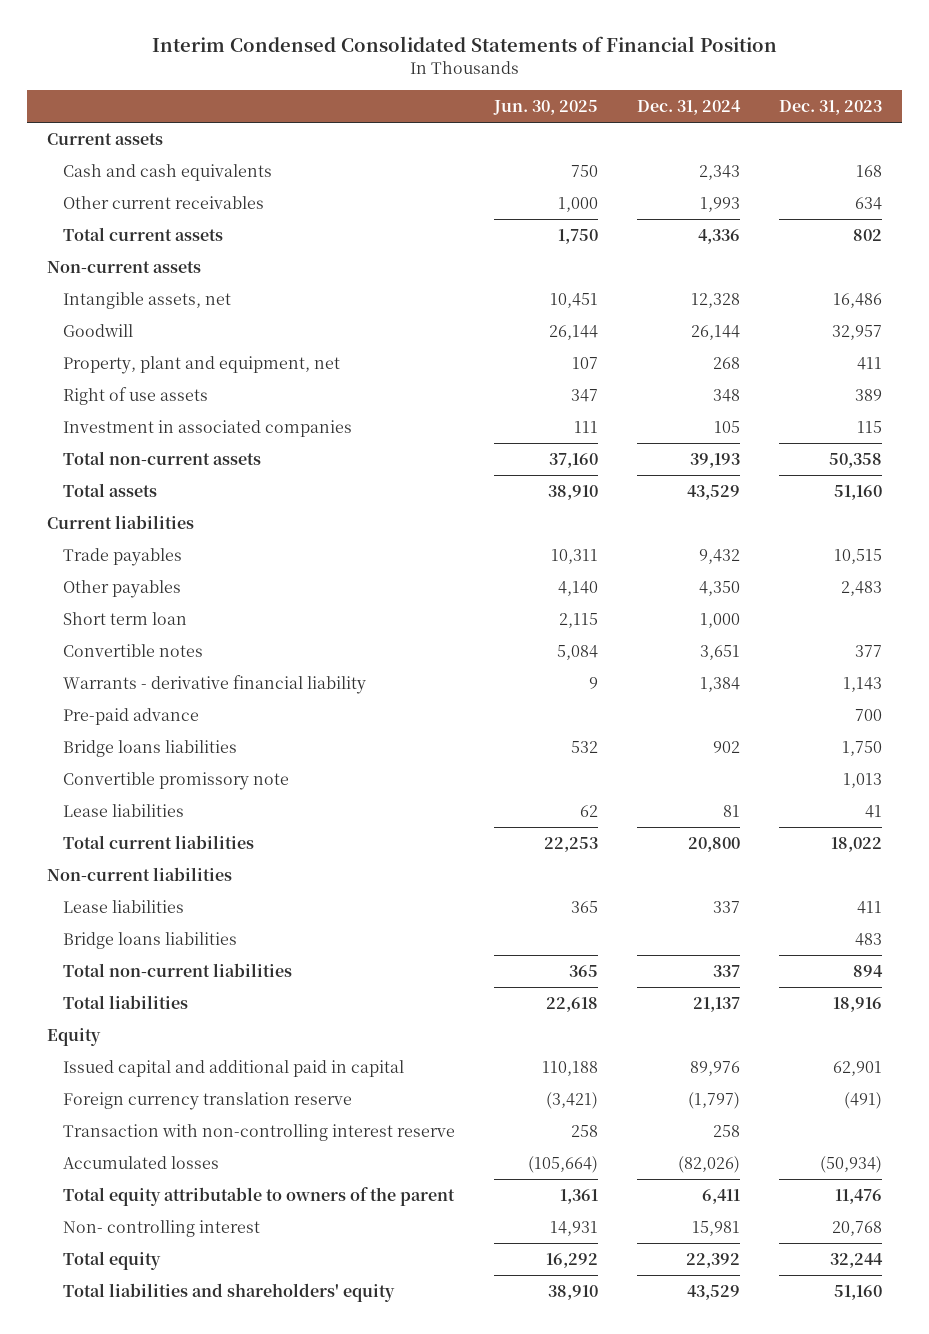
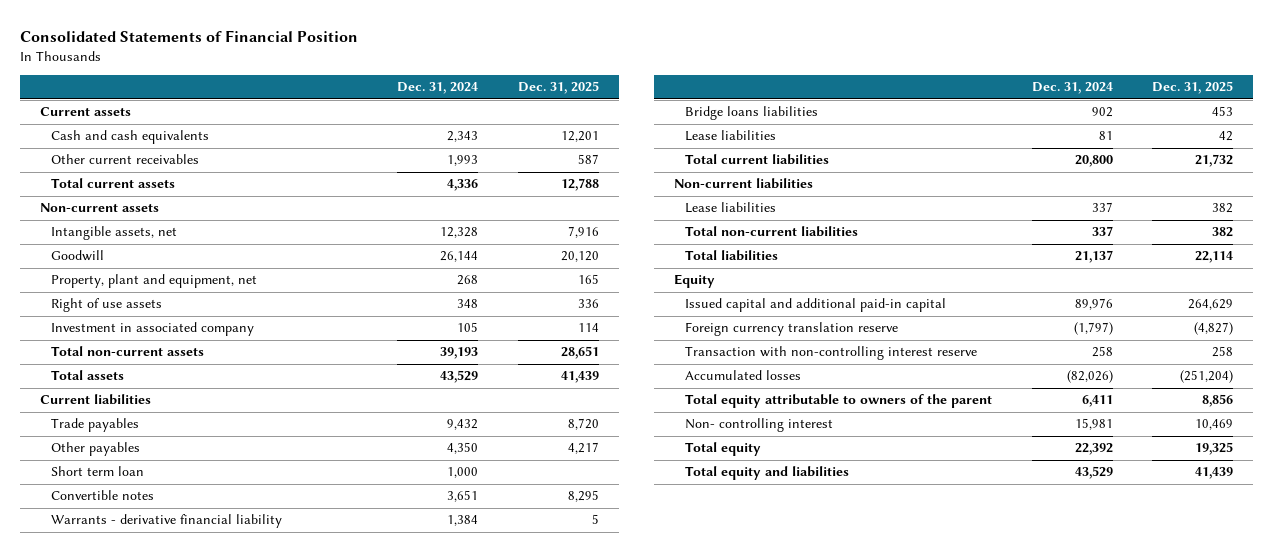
[151,36,777,53] Interim Condensed Consolidated Statements of Financial Position -> [19,29,358,42] Consolidated Statements of Financial Position
[493,100,599,116] Jun. 30, 2025 -> none
[779,100,883,116] Dec. 31, 2023 -> none
none -> [518,81,600,95] Dec. 31, 2025
[62,419,352,437] Investment in associated companies -> [50,322,254,337] Investment in associated company
[62,707,199,725] Pre-paid advance -> none
[62,771,289,790] Convertible promissory note -> none
[62,931,237,949] Bridge loans liabilities -> none
[62,1059,404,1077] Issued capital and additional paid in capital -> [684,298,946,313] Issued capital and additional paid-in capital
[62,1282,395,1302] Total liabilities and shareholders' equity -> [684,466,849,481] Total equity and liabilities

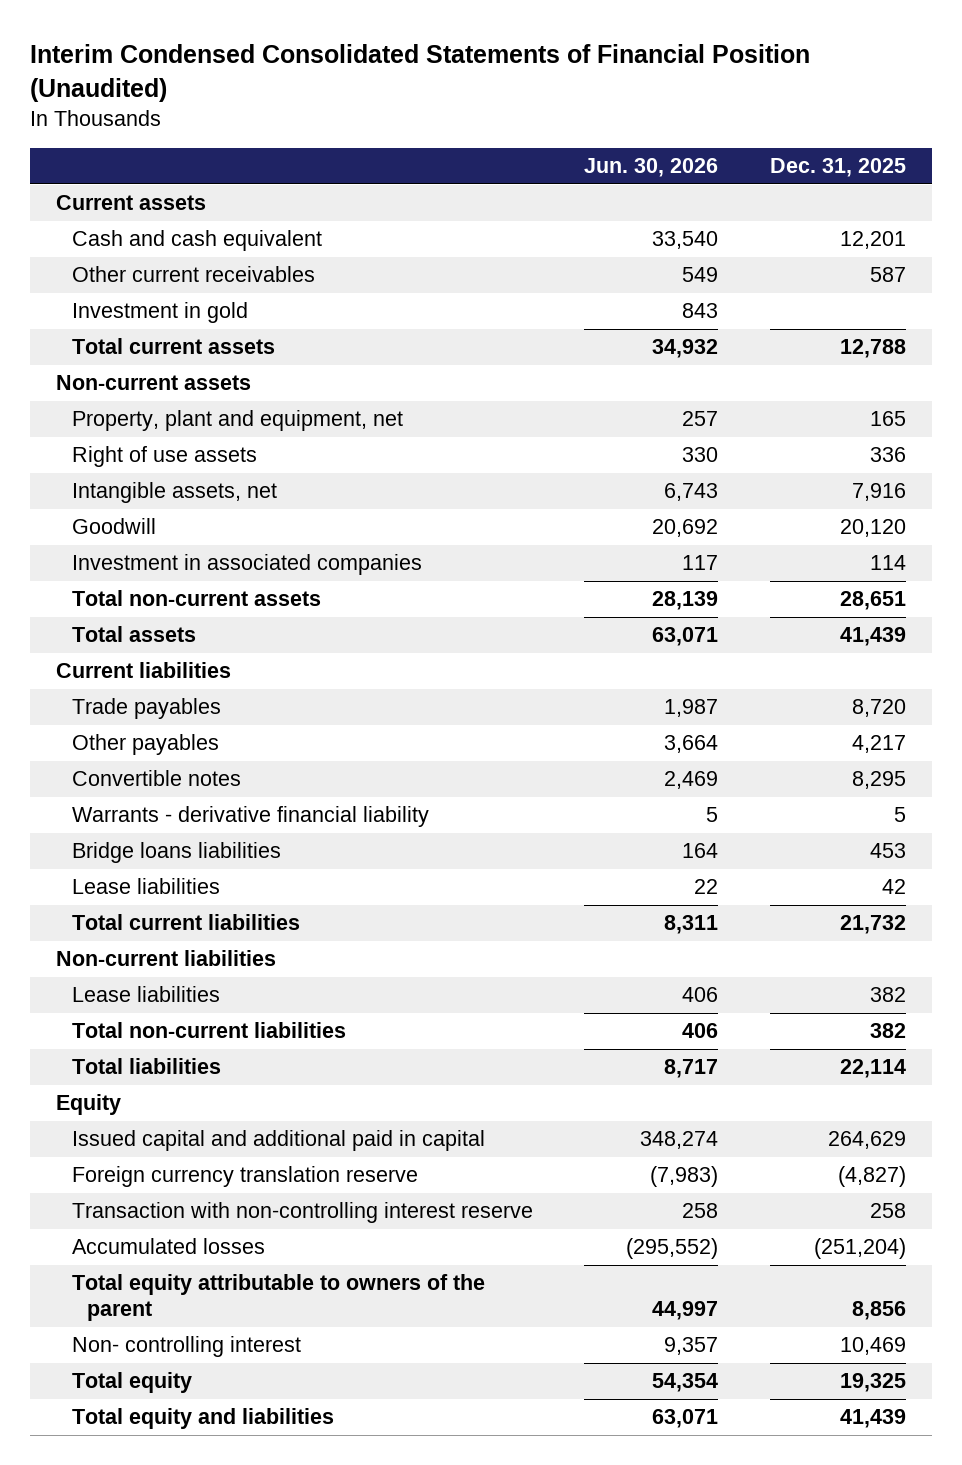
[19,29,358,42] Consolidated Statements of Financial Position -> [29,44,810,102] Interim Condensed Consolidated Statements of Financial Position (Unaudited)
[397,82,479,95] Dec. 31, 2024 -> none
none -> [584,158,719,178] Jun. 30, 2026
[50,130,209,145] Cash and cash equivalents -> [71,230,322,252] Cash and cash equivalent
none -> [71,302,248,324] Investment in gold
[50,226,177,241] Intangible assets, net -> [71,482,277,504] Intangible assets, net
[50,250,104,262] Goodwill -> [71,518,156,535] Goodwill
[50,322,254,337] Investment in associated company -> [71,554,422,576] Investment in associated companies
[50,466,144,477] Short term loan -> none
[684,298,946,313] Issued capital and additional paid-in capital -> [71,1130,485,1152] Issued capital and additional paid in capital

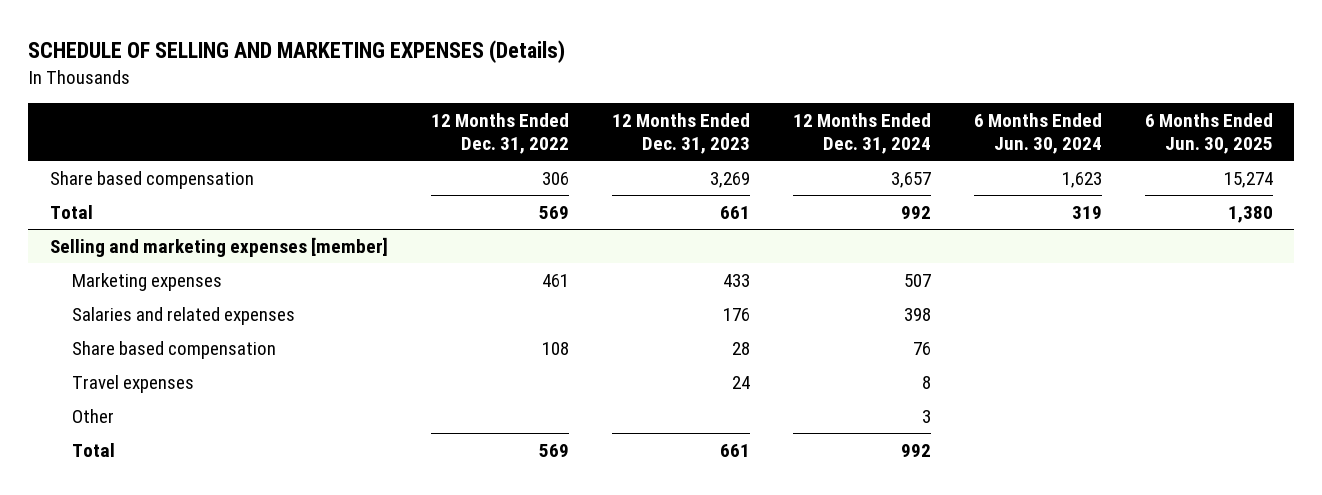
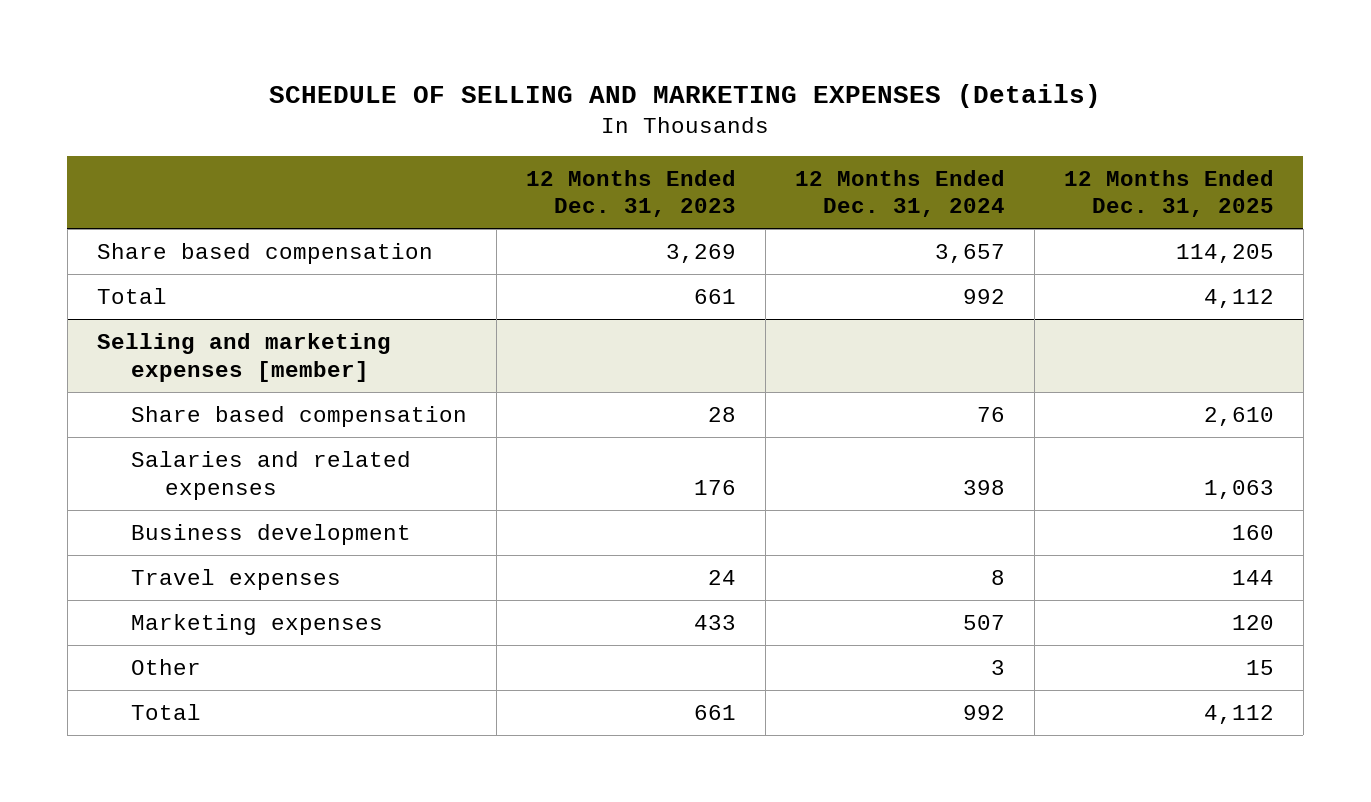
[430,112,569,155] 12 Months Ended Dec. 31, 2022 -> none
[973,112,1102,155] 6 Months Ended Jun. 30, 2024 -> none
[1144,112,1273,155] 6 Months Ended Jun. 30, 2025 -> none
none -> [1063,169,1274,218] 12 Months Ended Dec. 31, 2025
[72,306,296,325] Salaries and related expenses -> [131,450,412,500] Salaries and related expenses
none -> [131,523,412,545] Business development
[72,272,223,291] Marketing expenses -> [131,613,384,635] Marketing expenses

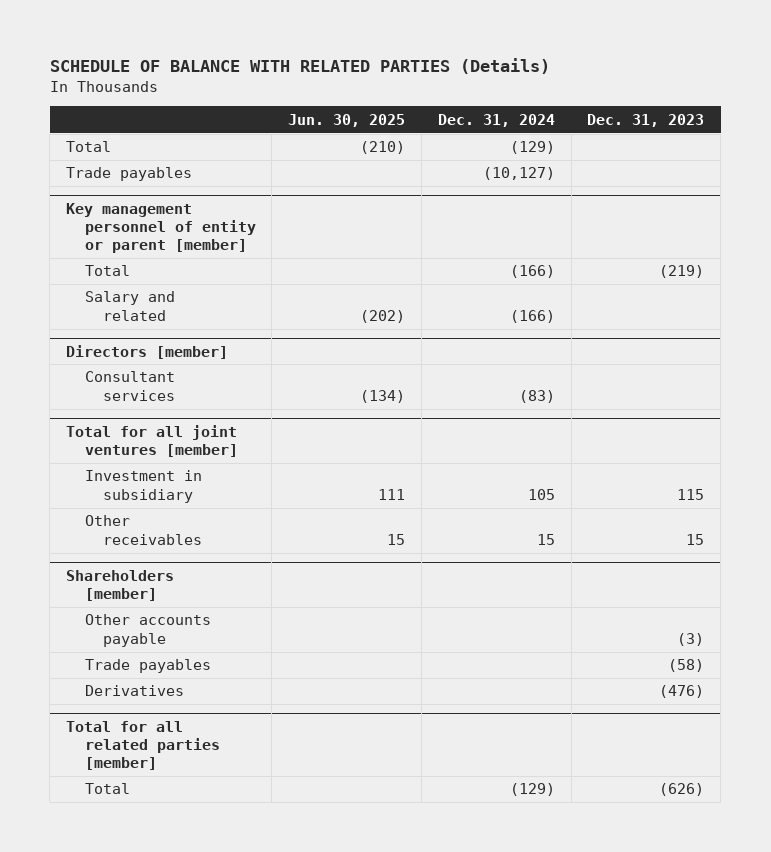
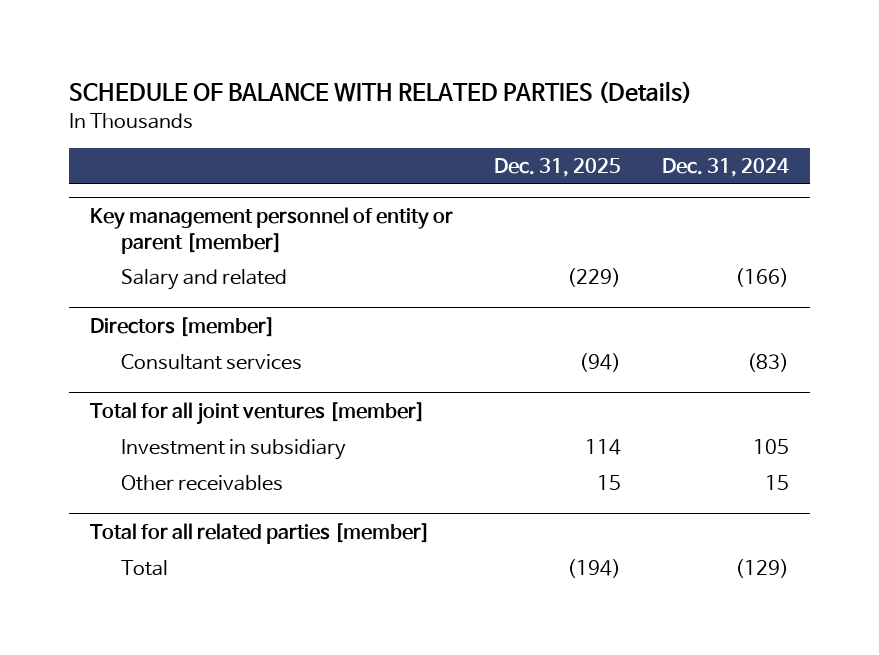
[288,113,406,127] Jun. 30, 2025 -> none
[587,113,705,127] Dec. 31, 2023 -> none
none -> [494,157,622,177] Dec. 31, 2025
[66,141,112,153] Total -> none
[66,167,193,182] Trade payables -> none
[84,265,130,277] Total -> none
[66,569,175,601] Shareholders [member] -> none
[84,614,211,647] Other accounts payable -> none
[84,659,211,674] Trade payables -> none
[84,685,184,697] Derivatives -> none

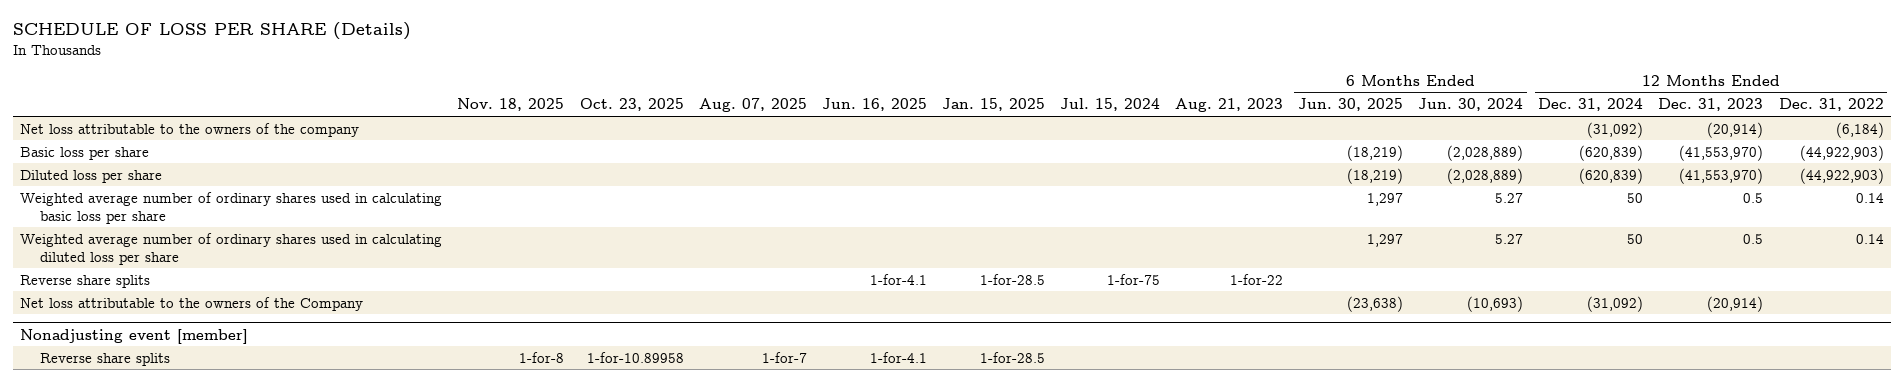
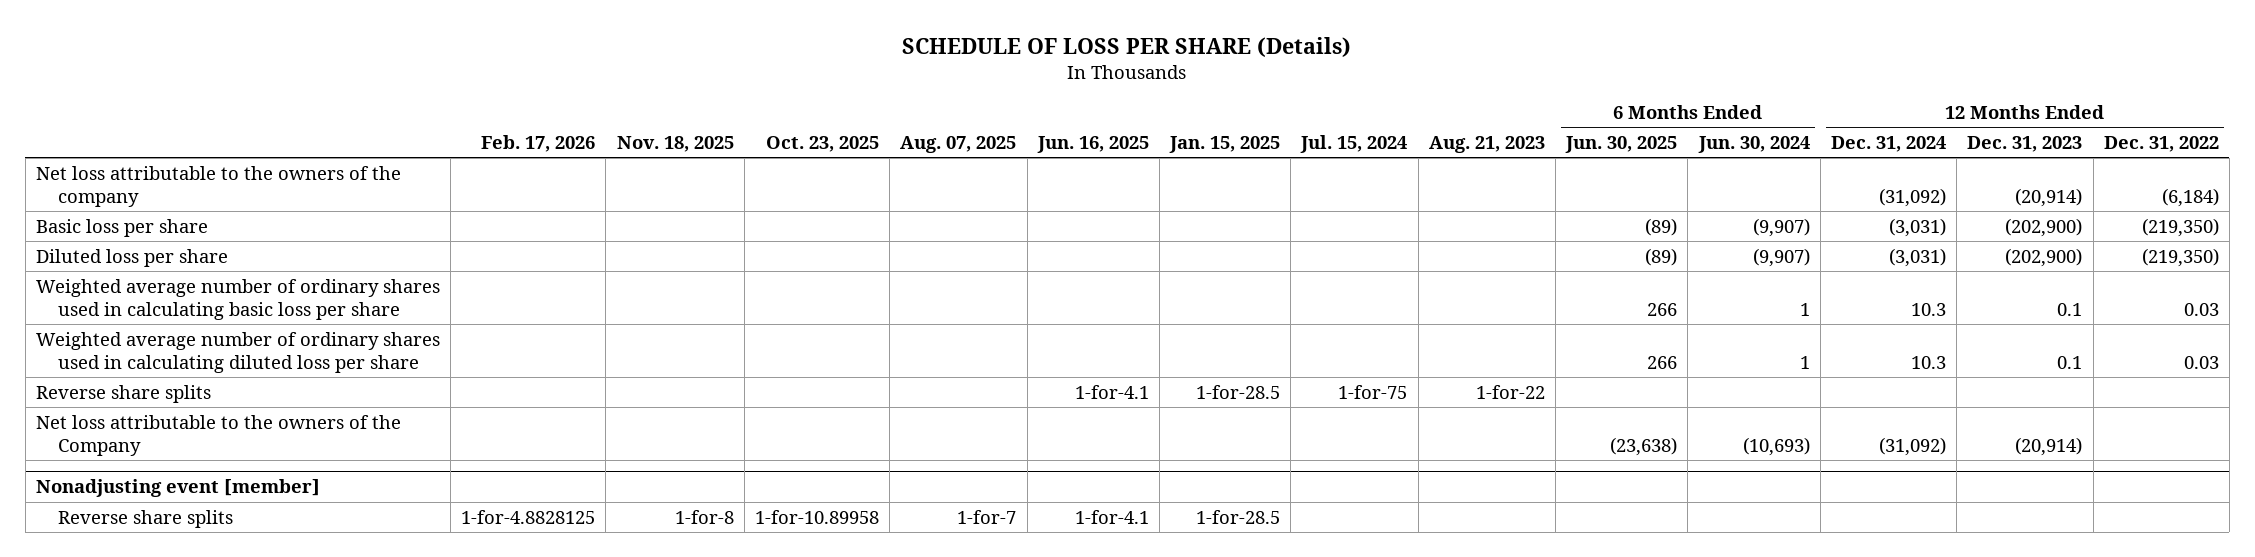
none -> [481,134,596,152] Feb. 17, 2026
[1347,144,1404,161] (18,219) -> [1645,217,1678,236] (89)
[1447,144,1524,161] (2,028,889) -> [1752,217,1810,237] (9,907)
[1579,144,1644,161] (620,839) -> [1888,217,1946,237] (3,031)
[1679,144,1764,161] (41,553,970) -> [2005,217,2083,237] (202,900)
[1799,144,1884,161] (44,922,903) -> [2141,217,2219,237] (219,350)
[1347,167,1404,184] (18,219) -> [1645,247,1678,266] (89)
[1447,167,1524,184] (2,028,889) -> [1752,247,1810,267] (9,907)
[1579,167,1644,184] (620,839) -> [1888,247,1946,267] (3,031)
[1679,167,1764,184] (41,553,970) -> [2005,247,2083,267] (202,900)
[1799,167,1884,184] (44,922,903) -> [2141,247,2219,267] (219,350)
[1367,192,1404,206] 1,297 -> [1647,303,1678,317] 266
[1495,192,1524,203] 5.27 -> [1799,303,1810,317] 1
[1627,192,1644,203] 50 -> [1910,303,1946,317] 10.3
[1743,192,1764,203] 0.5 -> [2057,303,2083,317] 0.1
[1855,192,1884,203] 0.14 -> [2183,303,2219,317] 0.03
[1367,233,1404,247] 1,297 -> [1647,356,1678,370] 266
[1495,233,1524,244] 5.27 -> [1799,356,1810,370] 1
[1627,233,1644,244] 50 -> [1910,356,1946,370] 10.3
[1743,233,1764,244] 0.5 -> [2057,356,2083,370] 0.1
[1855,233,1884,244] 0.14 -> [2183,356,2219,370] 0.03

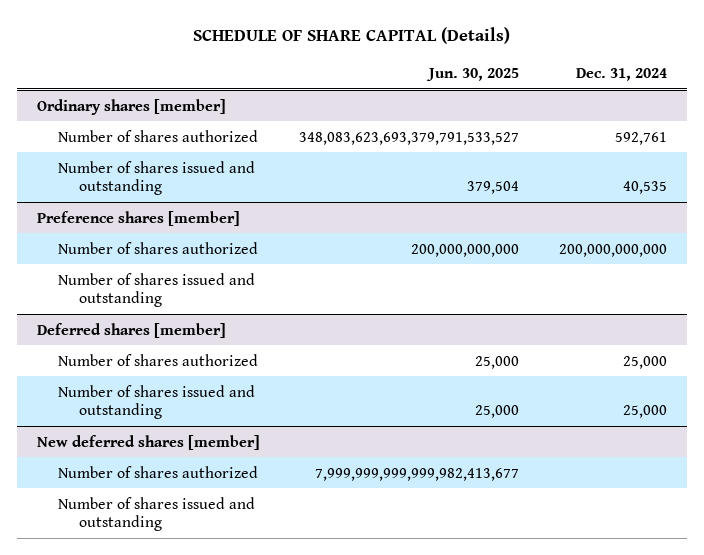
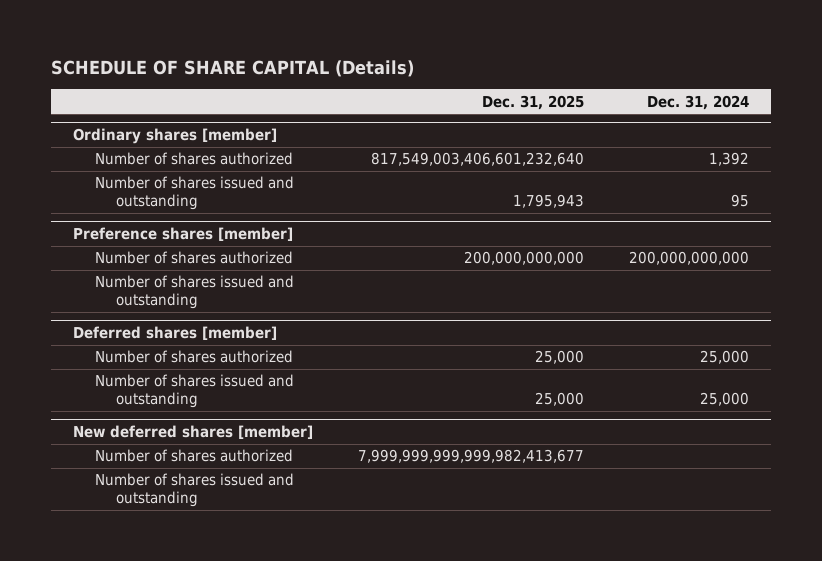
[426,67,520,81] Jun. 30, 2025 -> none
none -> [481,94,584,110] Dec. 31, 2025
[615,131,668,145] 592,761 -> [708,152,749,167] 1,392
[623,181,668,195] 40,535 -> [730,194,749,208] 95

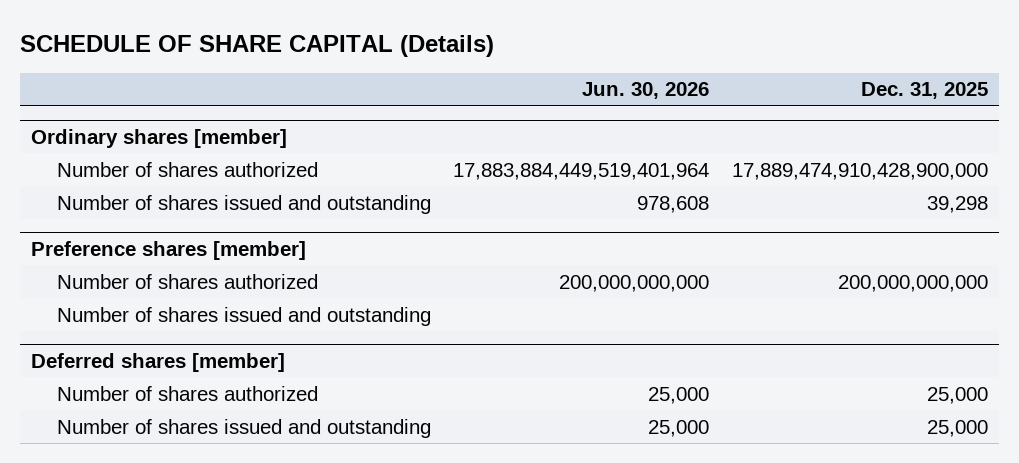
[646,94,749,110] Dec. 31, 2024 -> none
none -> [582,82,710,100] Jun. 30, 2026
[370,152,584,167] 817,549,003,406,601,232,640 -> [731,162,988,180] 17,889,474,910,428,900,000
[512,194,584,209] 1,795,943 -> [926,195,988,213] 39,298
[73,425,314,440] New deferred shares [member] -> none
[94,449,293,463] Number of shares authorized -> none
[94,473,294,508] Number of shares issued and outstanding -> none

